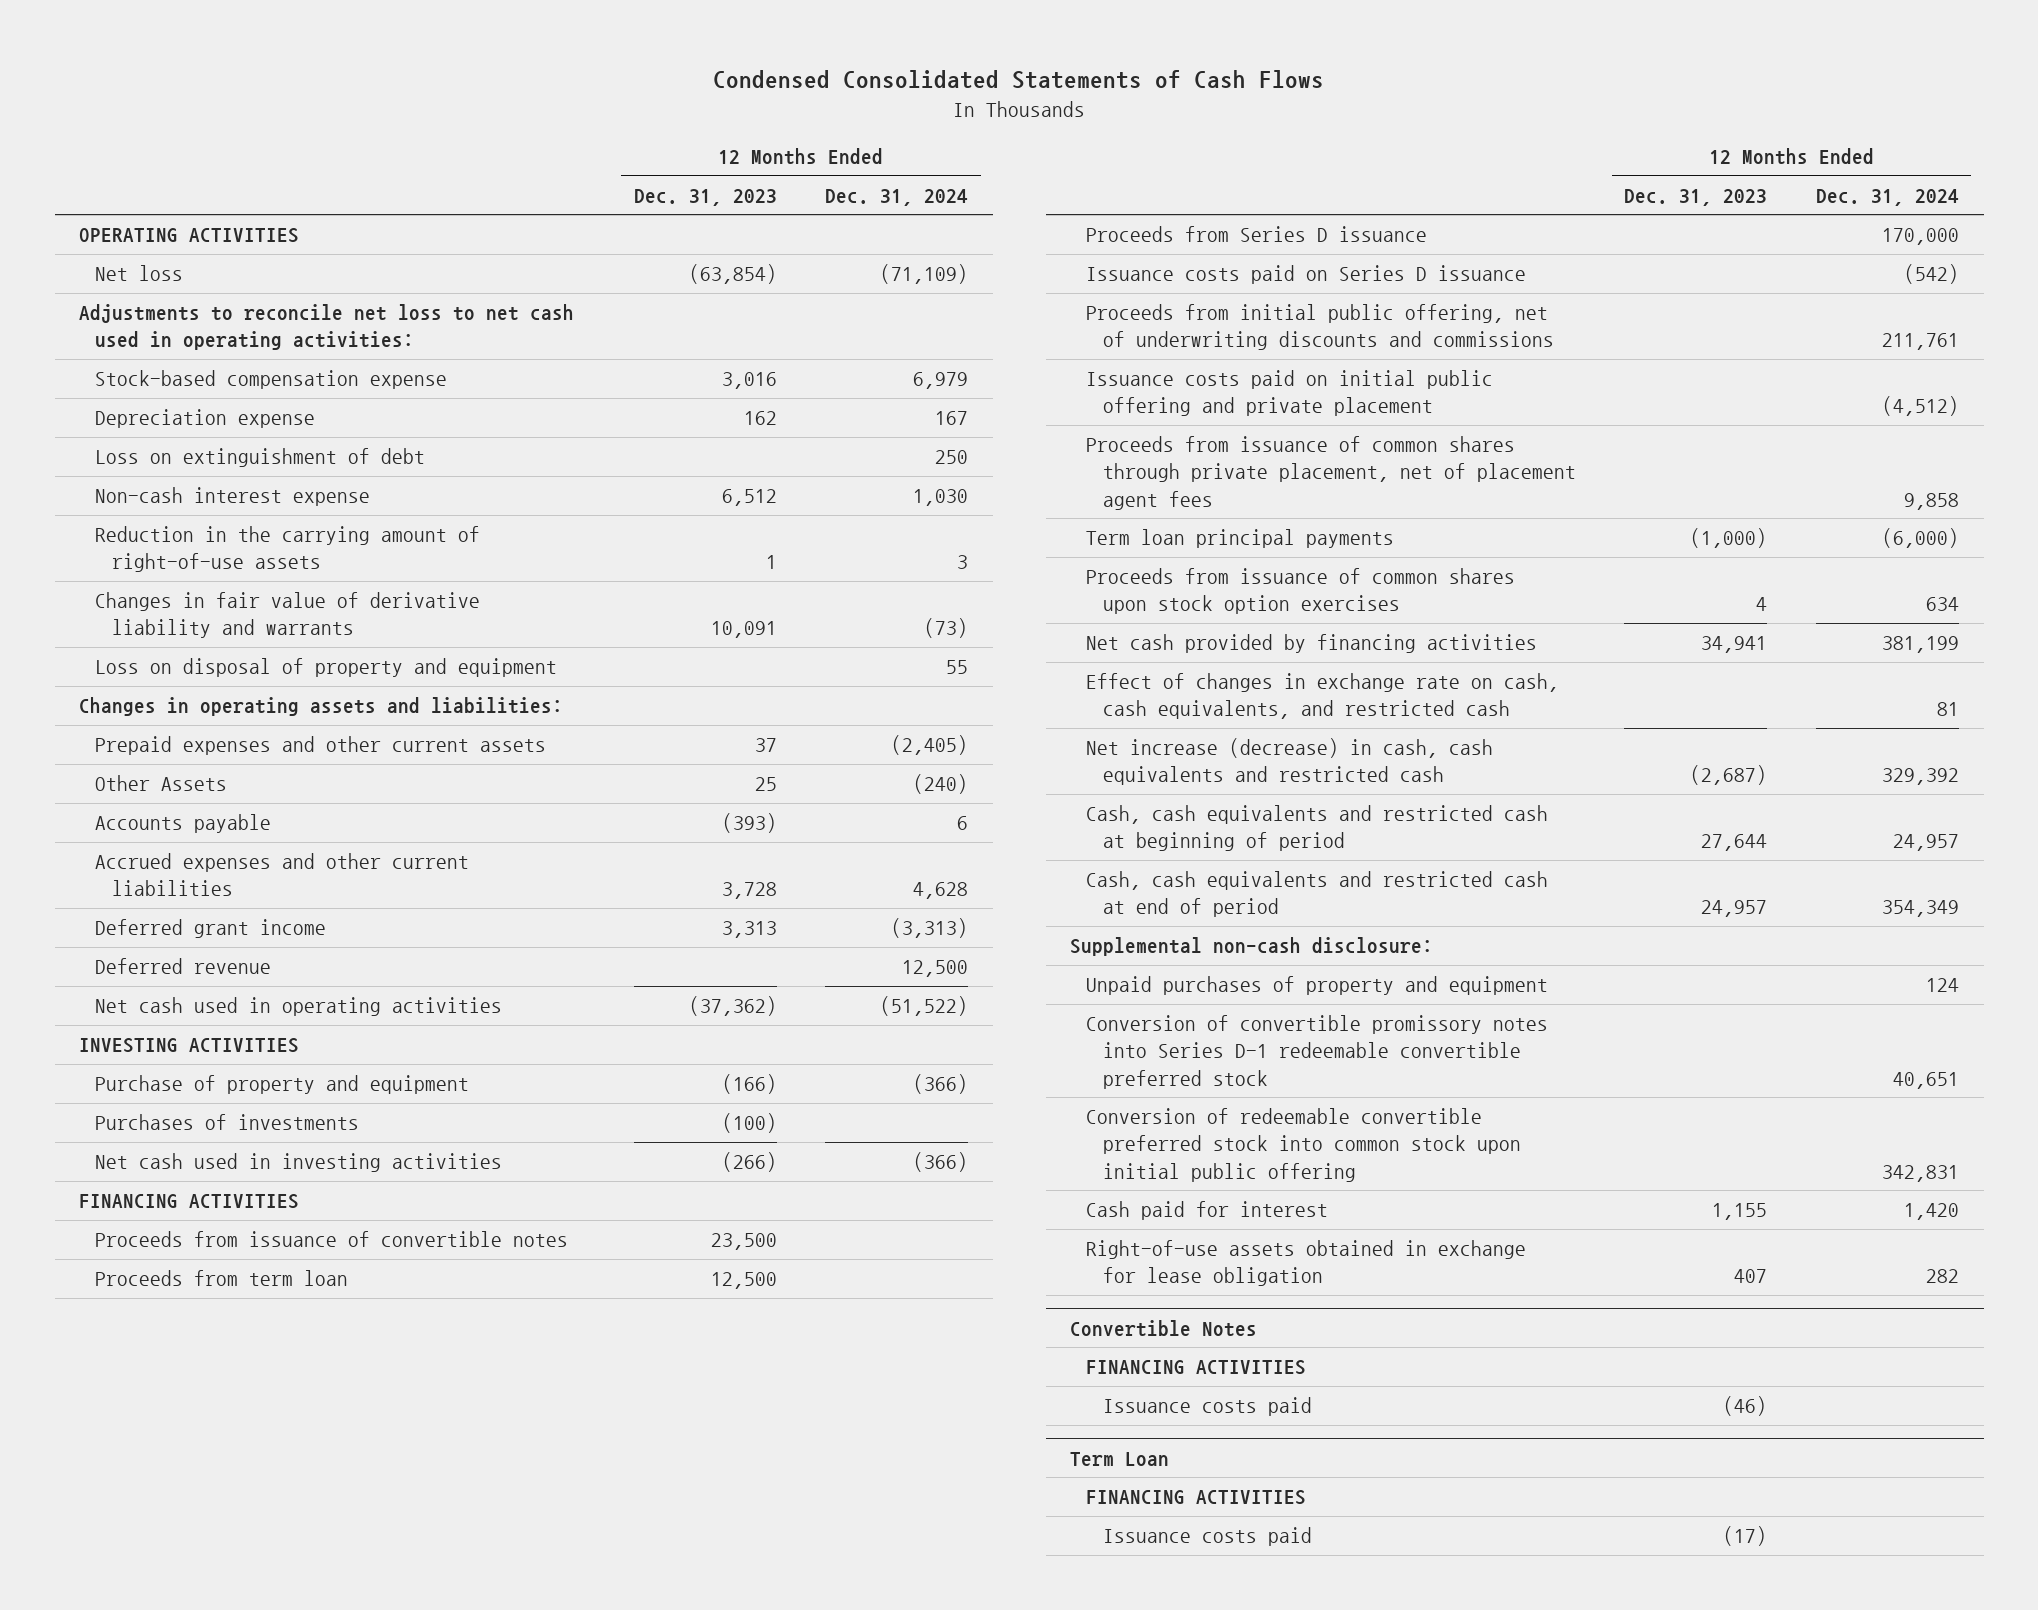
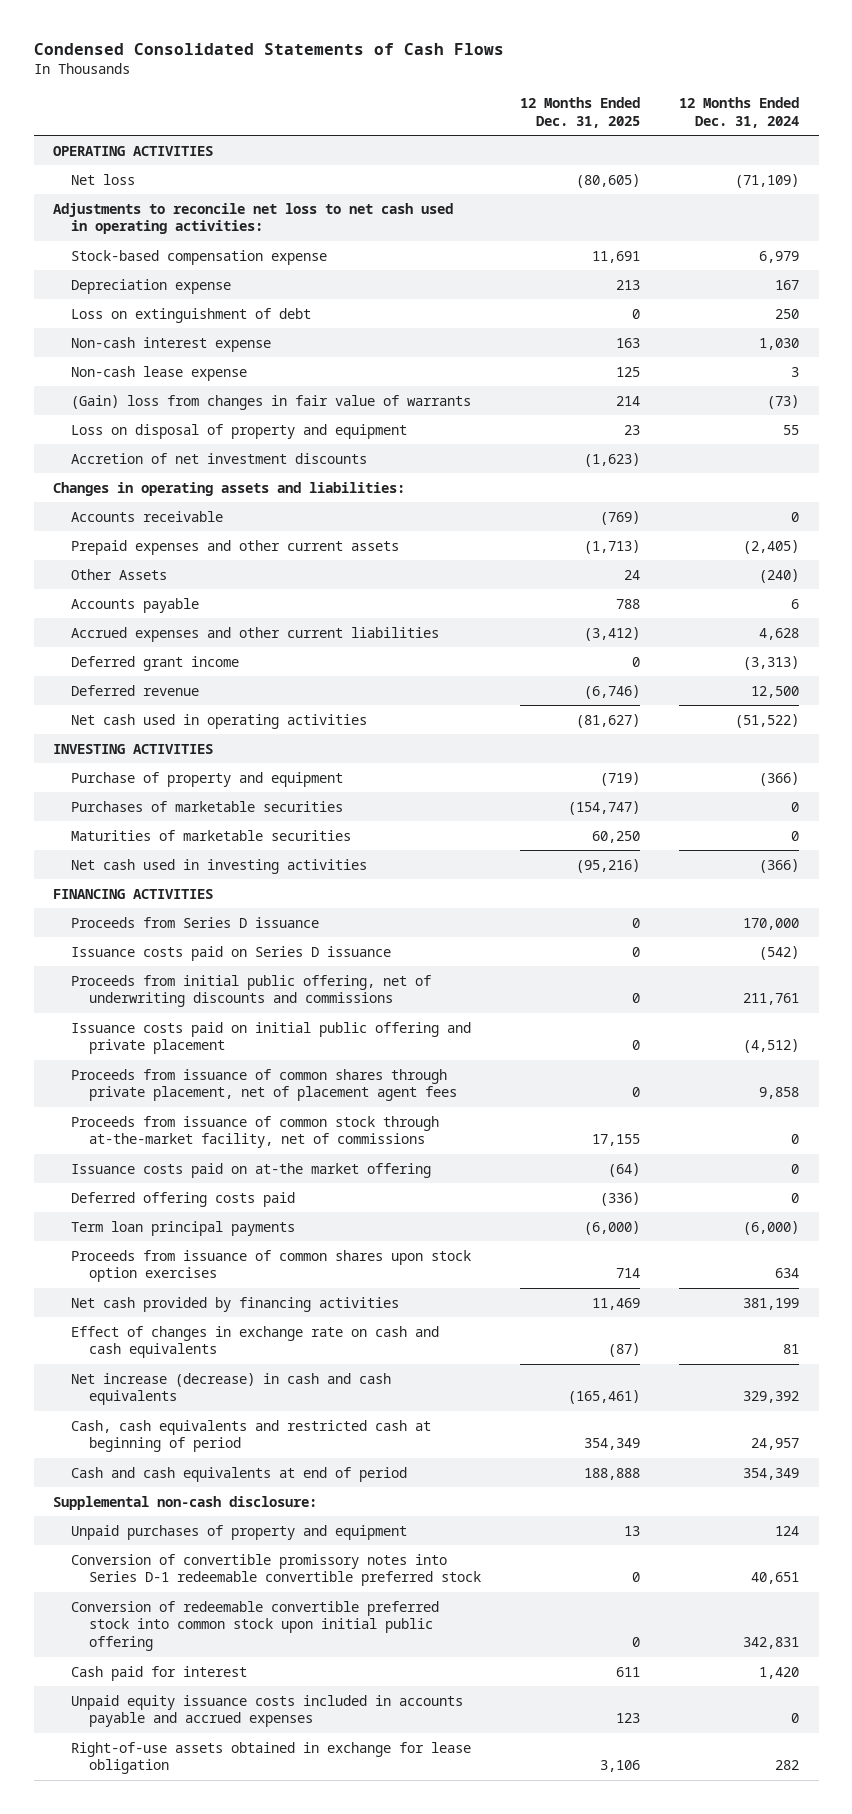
[633,188,777,206] Dec. 31, 2023 -> none
none -> [519,96,640,128] 12 Months Ended Dec. 31, 2025
[95,526,481,573] Reduction in the carrying amount of right-of-use assets -> none
none -> [70,365,247,381] Non-cash lease expense
[95,592,481,639] Changes in fair value of derivative liability and warrants -> [70,394,471,410] (Gain) loss from changes in fair value of warrants
none -> [70,452,367,464] Accretion of net investment discounts
none -> [70,510,223,522] Accounts receivable
[95,1114,360,1131] Purchases of investments -> none
none -> [70,800,343,812] Purchases of marketable securities
none -> [70,829,351,841] Maturities of marketable securities
[95,1231,569,1248] Proceeds from issuance of convertible notes -> none
[95,1270,349,1287] Proceeds from term loan -> none
none -> [70,1115,439,1149] Proceeds from issuance of common stock through at-the-market facility, net of commissions
none -> [70,1162,431,1178] Issuance costs paid on at-the market offering
none -> [70,1191,295,1207] Deferred offering costs paid
[1086,673,1560,720] Effect of changes in exchange rate on cash, cash equivalents, and restricted cash -> [70,1325,439,1359] Effect of changes in exchange rate on cash and cash equivalents
[1086,738,1494,786] Net increase (decrease) in cash, cash equivalents and restricted cash -> [70,1372,391,1406] Net increase (decrease) in cash and cash equivalents
[1086,871,1549,918] Cash, cash equivalents and restricted cash at end of period -> [70,1466,407,1482] Cash and cash equivalents at end of period
none -> [70,1694,463,1728] Unpaid equity issuance costs included in accounts payable and accrued expenses
[1069,1319,1257,1337] Convertible Notes -> none
[1086,1360,1307,1376] FINANCING ACTIVITIES -> none
[1102,1397,1312,1417] Issuance costs paid -> none
[1069,1451,1169,1466] Term Loan -> none
[1086,1490,1307,1506] FINANCING ACTIVITIES -> none
[1102,1527,1312,1547] Issuance costs paid -> none

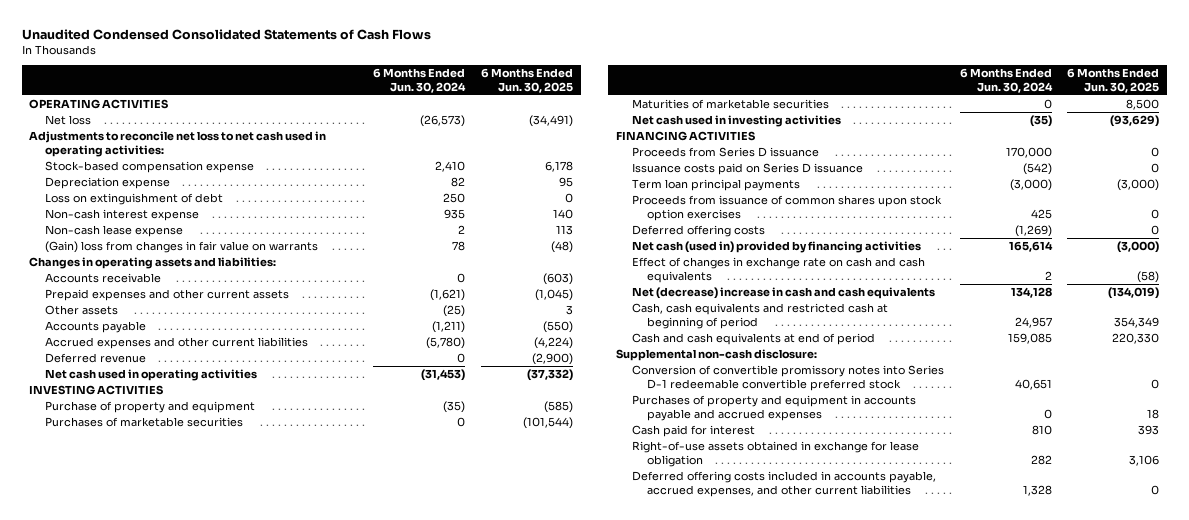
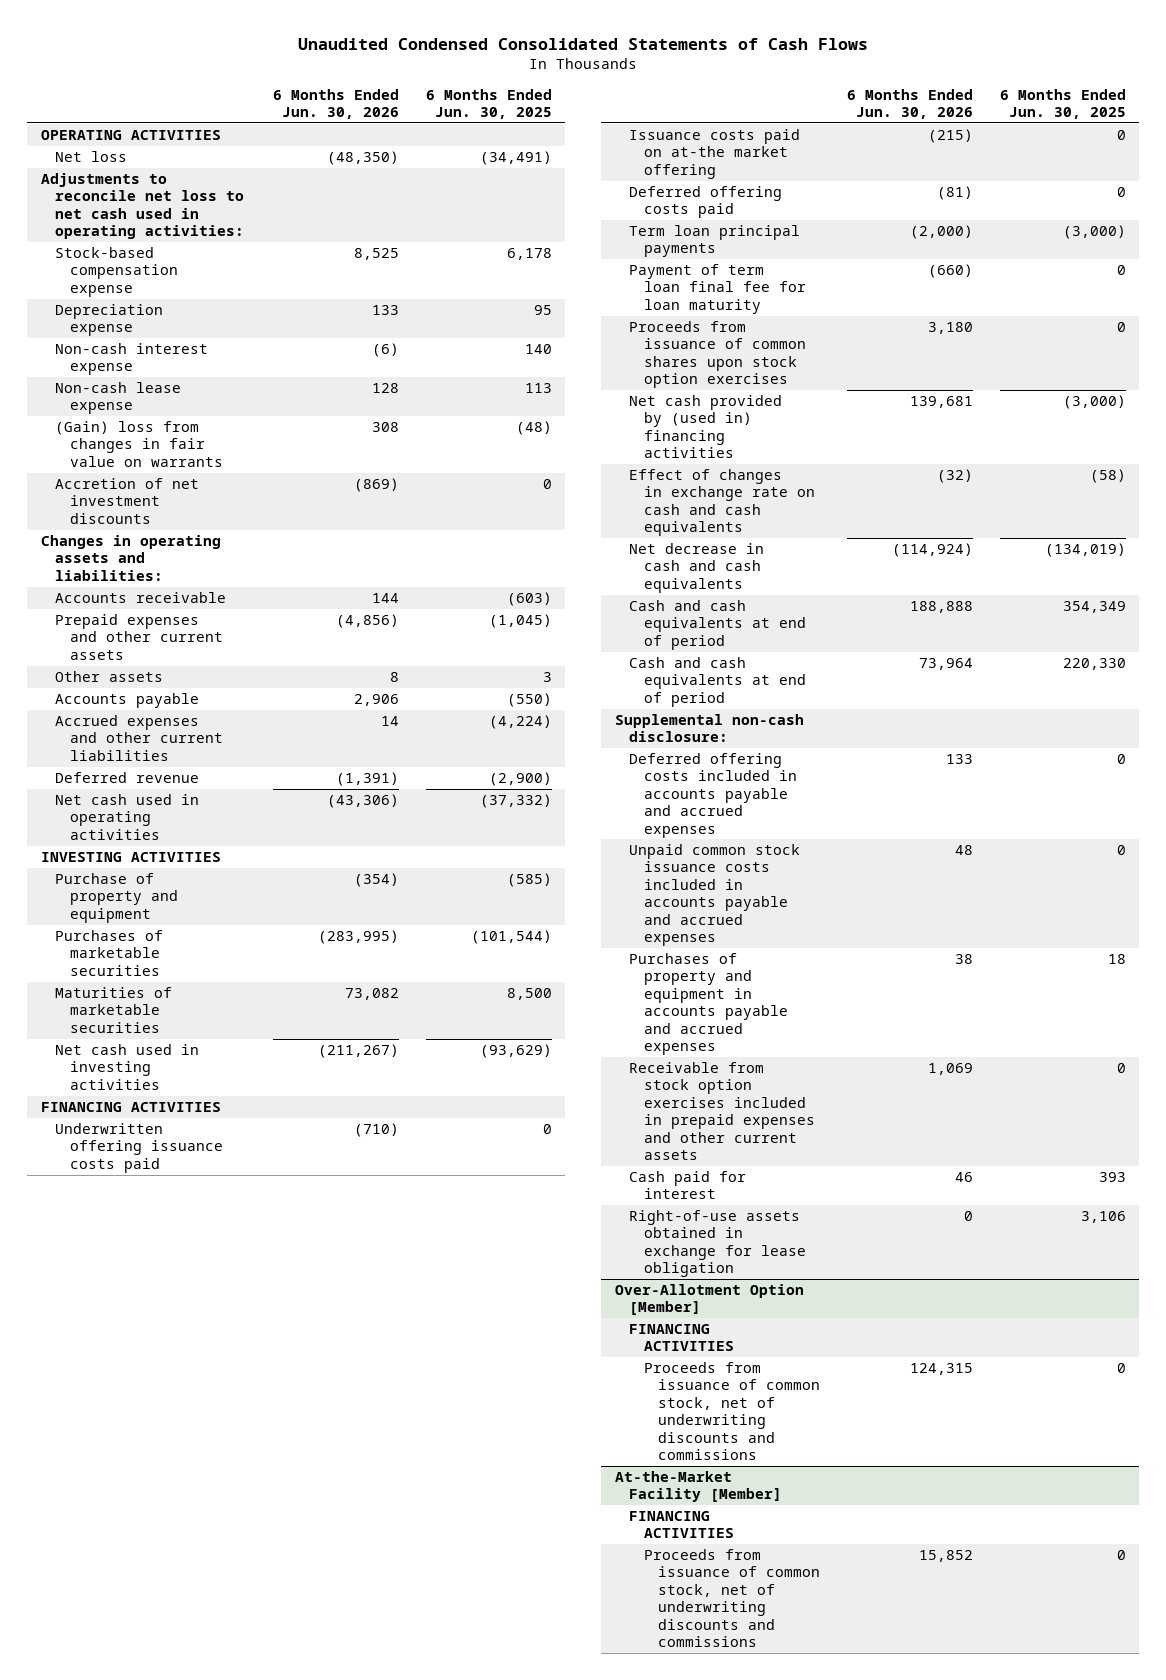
[372,68,466,93] 6 Months Ended Jun. 30, 2024 -> none
none -> [273,88,400,119] 6 Months Ended Jun. 30, 2026
[45,193,224,206] Loss on extinguishment of debt -> none
none -> [55,478,200,524] Accretion of net investment discounts
[631,147,819,158] Proceeds from Series D issuance -> none
[631,163,863,176] Issuance costs paid on Series D issuance -> [55,1123,223,1173] Underwritten offering issuance costs paid
none -> [629,129,801,179] Issuance costs paid on at-the market offering
none -> [629,186,783,219] Deferred offering costs paid
none -> [629,264,806,314] Payment of term loan final fee for loan maturity
[631,225,765,238] Deferred offering costs -> none
[631,241,921,254] Net cash (used in) provided by financing activities -> [629,395,783,459] Net cash provided by (used in) financing activities
[631,287,935,300] Net (decrease) increase in cash and cash equivalents -> [629,543,765,593] Net decrease in cash and cash equivalents
[631,303,888,329] Cash, cash equivalents and restricted cash at beginning of period -> [629,600,806,650] Cash and cash equivalents at end of period
[631,365,944,391] Conversion of convertible promissory notes into Series D-1 redeemable convertible preferred stock -> none
none -> [629,753,797,838] Deferred offering costs included in accounts payable and accrued expenses
none -> [629,844,801,946] Unpaid common stock issuance costs included in accounts payable and accrued expenses
none -> [629,1062,815,1160] Receivable from stock option exercises included in prepaid expenses and other current assets
[631,471,936,497] Deferred offering costs included in accounts payable, accrued expenses, and other current liabilities -> none
none -> [614,1284,804,1316] Over-Allotment Option [Member]
none -> [629,1324,734,1352] FINANCING ACTIVITIES
none -> [643,1362,821,1460] Proceeds from issuance of common stock, net of underwriting discounts and commissions
none -> [614,1471,783,1503] At-the-Market Facility [Member]
none -> [629,1511,734,1539] FINANCING ACTIVITIES
none -> [643,1549,821,1647] Proceeds from issuance of common stock, net of underwriting discounts and commissions

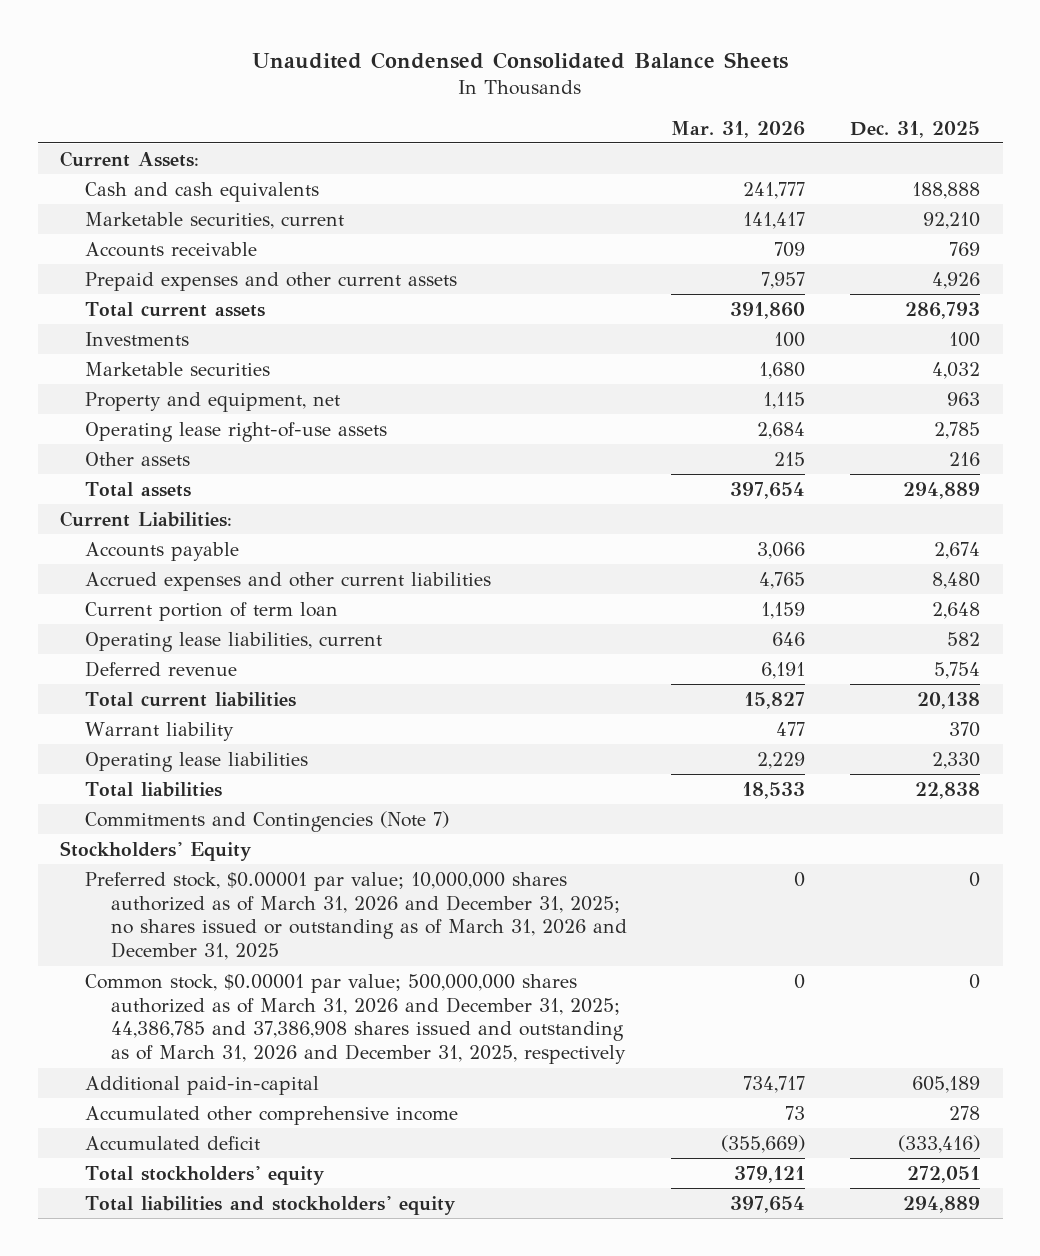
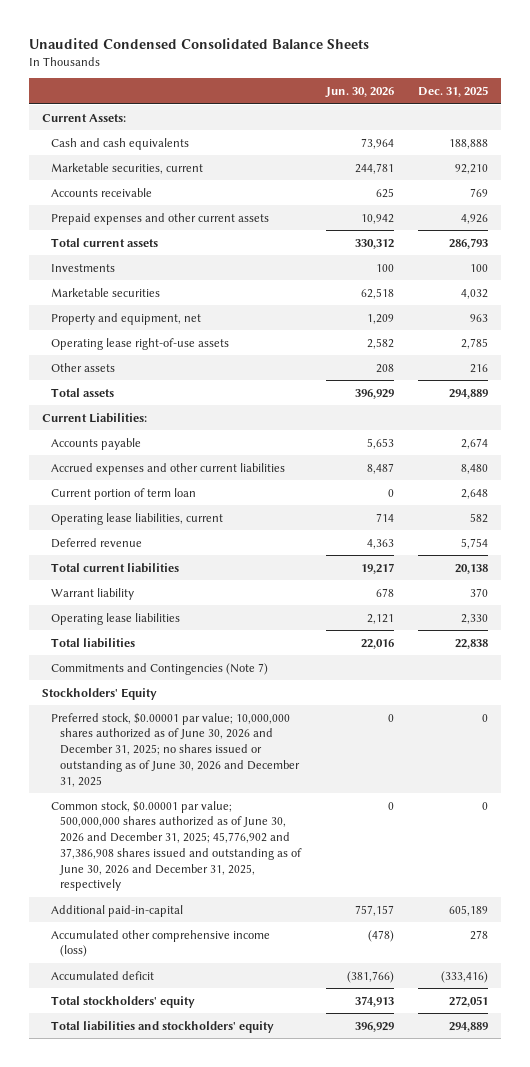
[671,120,806,138] Mar. 31, 2026 -> none
none -> [324,87,394,99] Jun. 30, 2026
[85,871,627,961] Preferred stock, $0.00001 par value; 10,000,000 shares authorized as of March 31, 2026 and December 31, 2025; no shares issued or outstanding as of March 31, 2026 and December 31, 2025 -> [51,712,301,787] Preferred stock, $0.00001 par value; 10,000,000 shares authorized as of June 30, 2026 and December 31, 2025; no shares issued or outstanding as of June 30, 2026 and December 31, 2025
[85,973,626,1065] Common stock, $0.00001 par value; 500,000,000 shares authorized as of March 31, 2026 and December 31, 2025; 44,386,785 and 37,386,908 shares issued and outstanding as of March 31, 2026 and December 31, 2025, respectively -> [51,800,303,892] Common stock, $0.00001 par value; 500,000,000 shares authorized as of June 30, 2026 and December 31, 2025; 45,776,902 and 37,386,908 shares issued and outstanding as of June 30, 2026 and December 31, 2025, respectively
[85,1105,459,1125] Accumulated other comprehensive income -> [51,929,271,958] Accumulated other comprehensive income (loss)

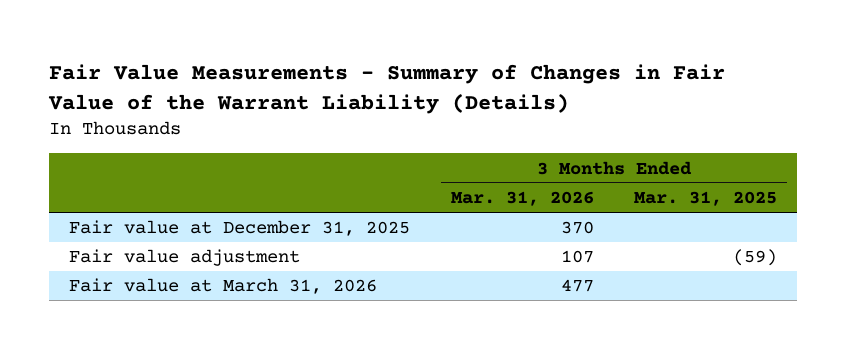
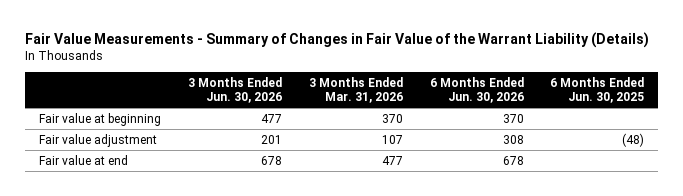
[633,190,777,206] Mar. 31, 2025 -> none
none -> [187,76,282,103] 3 Months Ended Jun. 30, 2026
none -> [429,76,524,103] 6 Months Ended Jun. 30, 2026
none -> [550,76,645,103] 6 Months Ended Jun. 30, 2025
[69,220,411,237] Fair value at December 31, 2025 -> [38,112,161,126] Fair value at beginning
[69,278,378,295] Fair value at March 31, 2026 -> [38,154,128,165] Fair value at end

